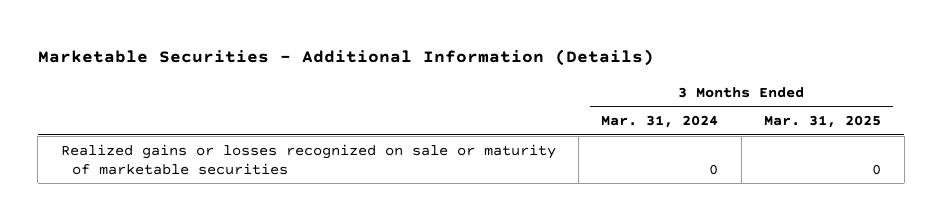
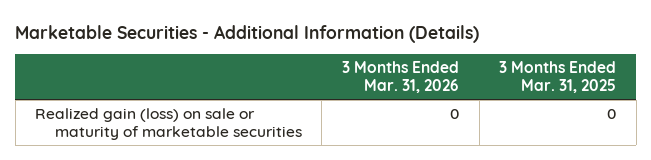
[601,115,719,129] Mar. 31, 2024 -> none
none -> [342,60,460,94] 3 Months Ended Mar. 31, 2026
[60,143,556,175] Realized gains or losses recognized on sale or maturity of marketable securities -> [35,107,302,141] Realized gain (loss) on sale or maturity of marketable securities

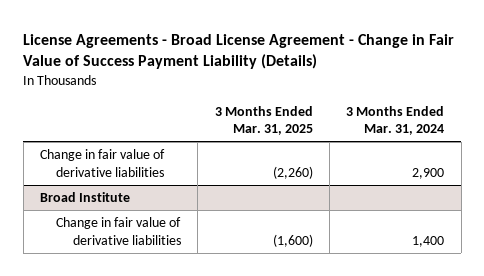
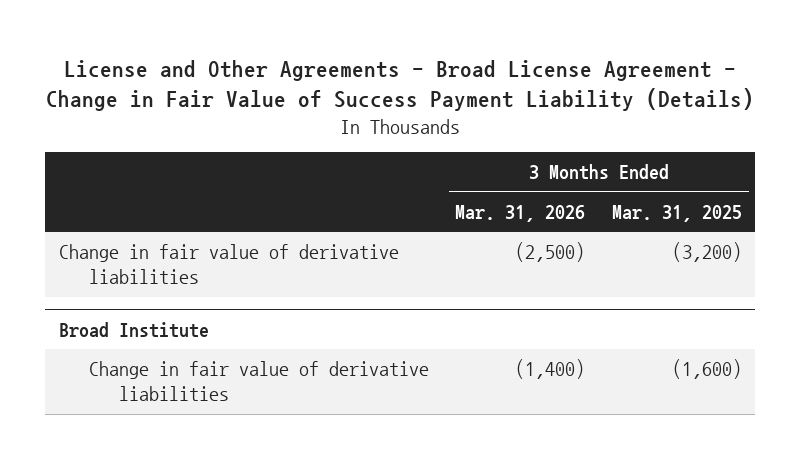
[23,33,455,70] License Agreements - Broad License Agreement - Change in Fair Value of Success Payment Liability (Details) -> [46,59,755,112] License and Other Agreements - Broad License Agreement - Change in Fair Value of Success Payment Liability (Details)
[346,105,445,136] 3 Months Ended Mar. 31, 2024 -> none
none -> [455,204,586,222] Mar. 31, 2026
[272,165,313,179] (2,260) -> [672,242,743,263] (3,200)

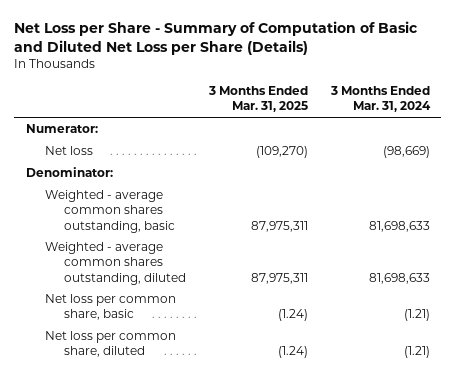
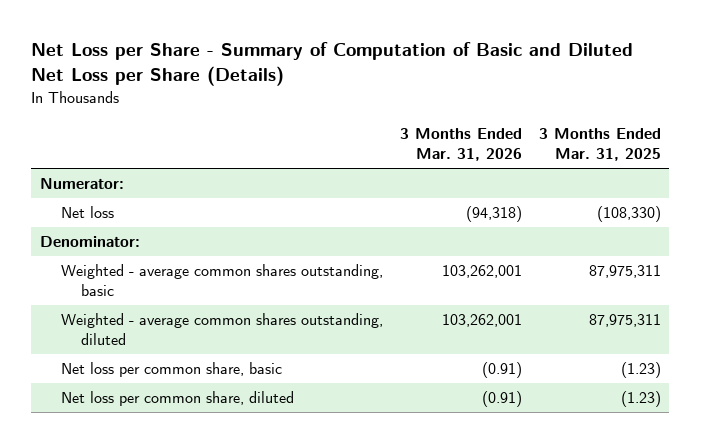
[329,86,431,113] 3 Months Ended Mar. 31, 2024 -> none
none -> [399,127,522,162] 3 Months Ended Mar. 31, 2026
[255,146,308,159] (109,270) -> [596,205,661,222] (108,330)
[277,309,308,322] (1.24) -> [620,361,661,378] (1.23)
[277,346,308,359] (1.24) -> [620,390,661,407] (1.23)

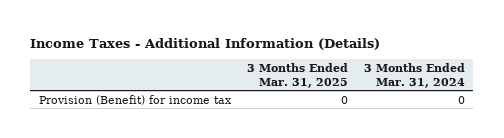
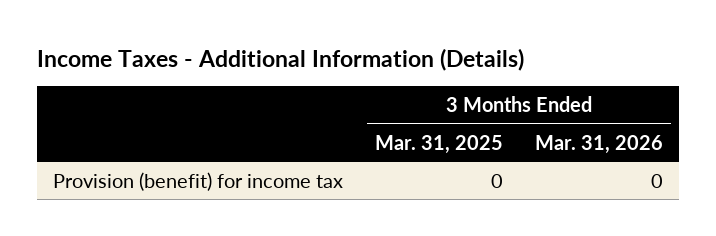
[364,62,466,88] 3 Months Ended Mar. 31, 2024 -> none
none -> [535,134,664,154] Mar. 31, 2026
[38,94,232,105] Provision (Benefit) for income tax -> [53,171,344,191] Provision (benefit) for income tax

